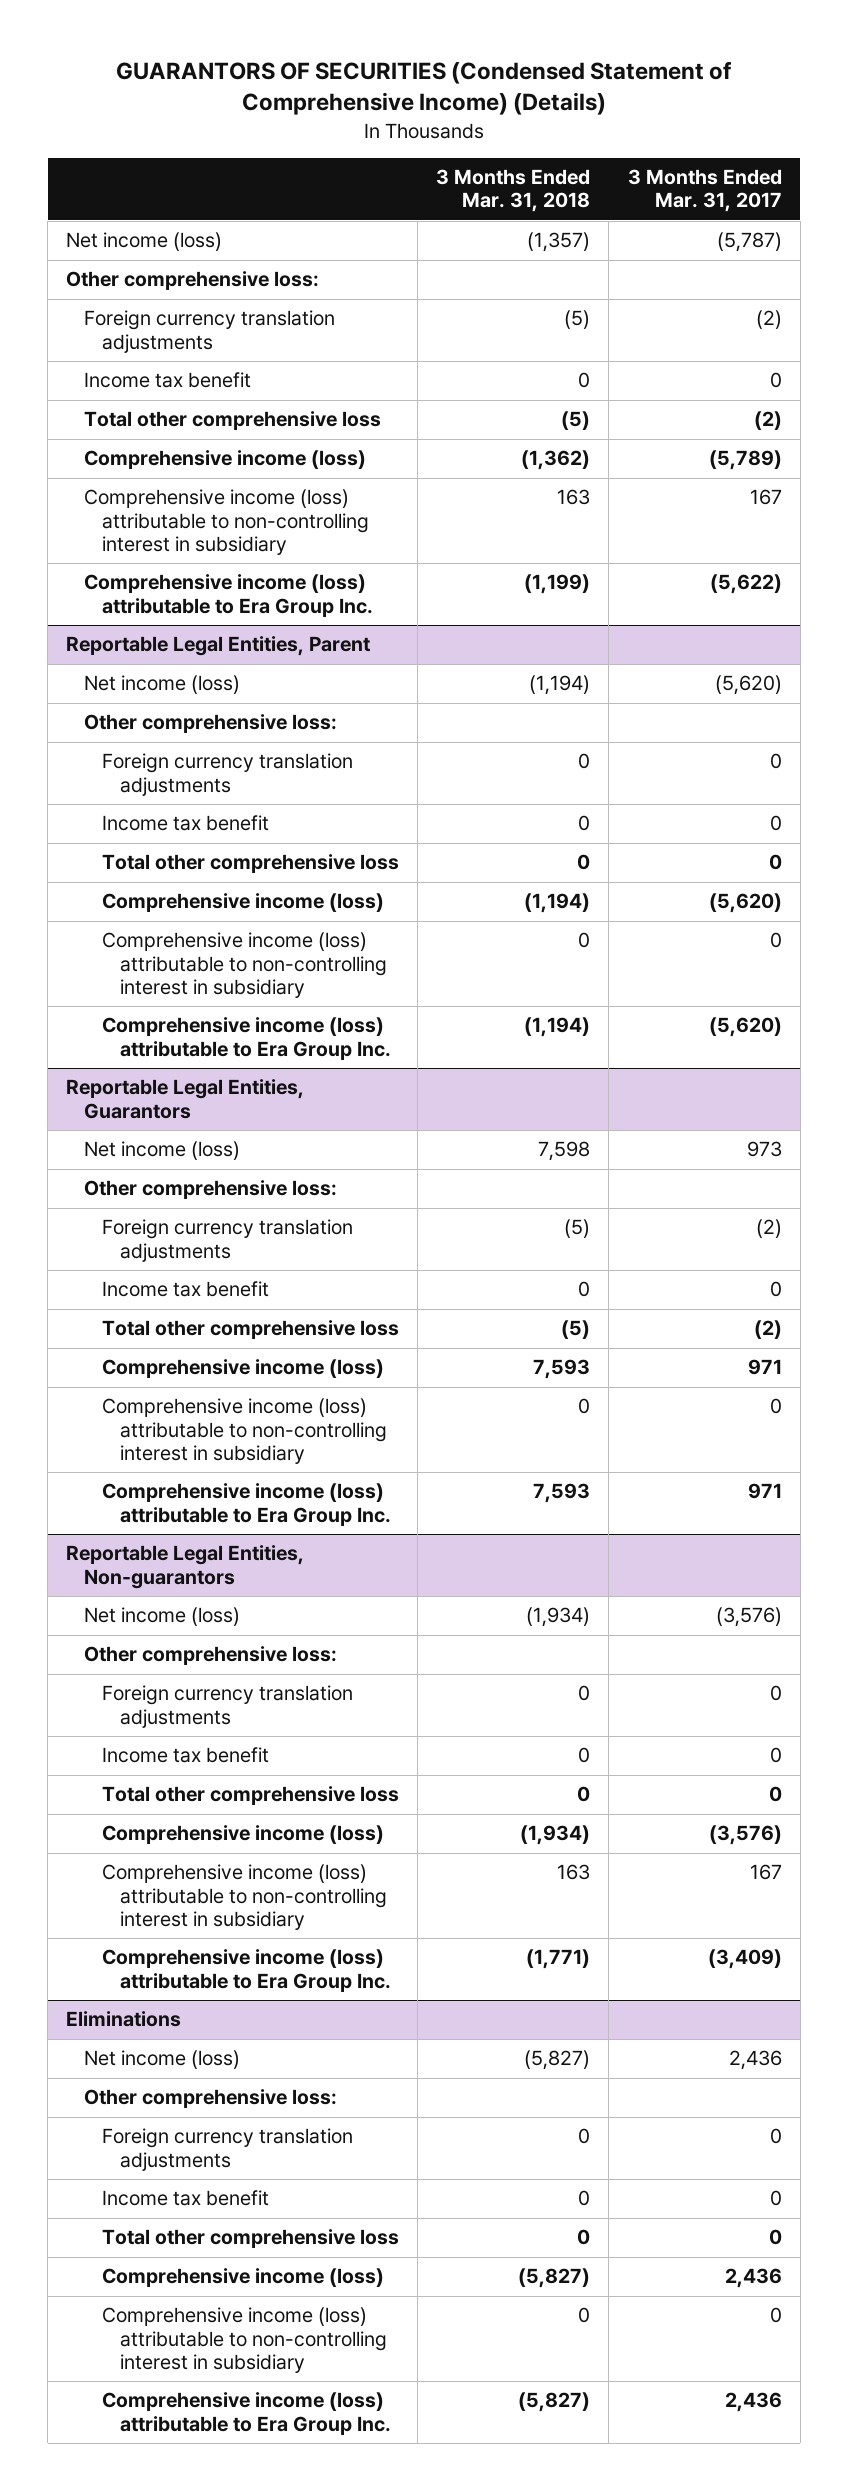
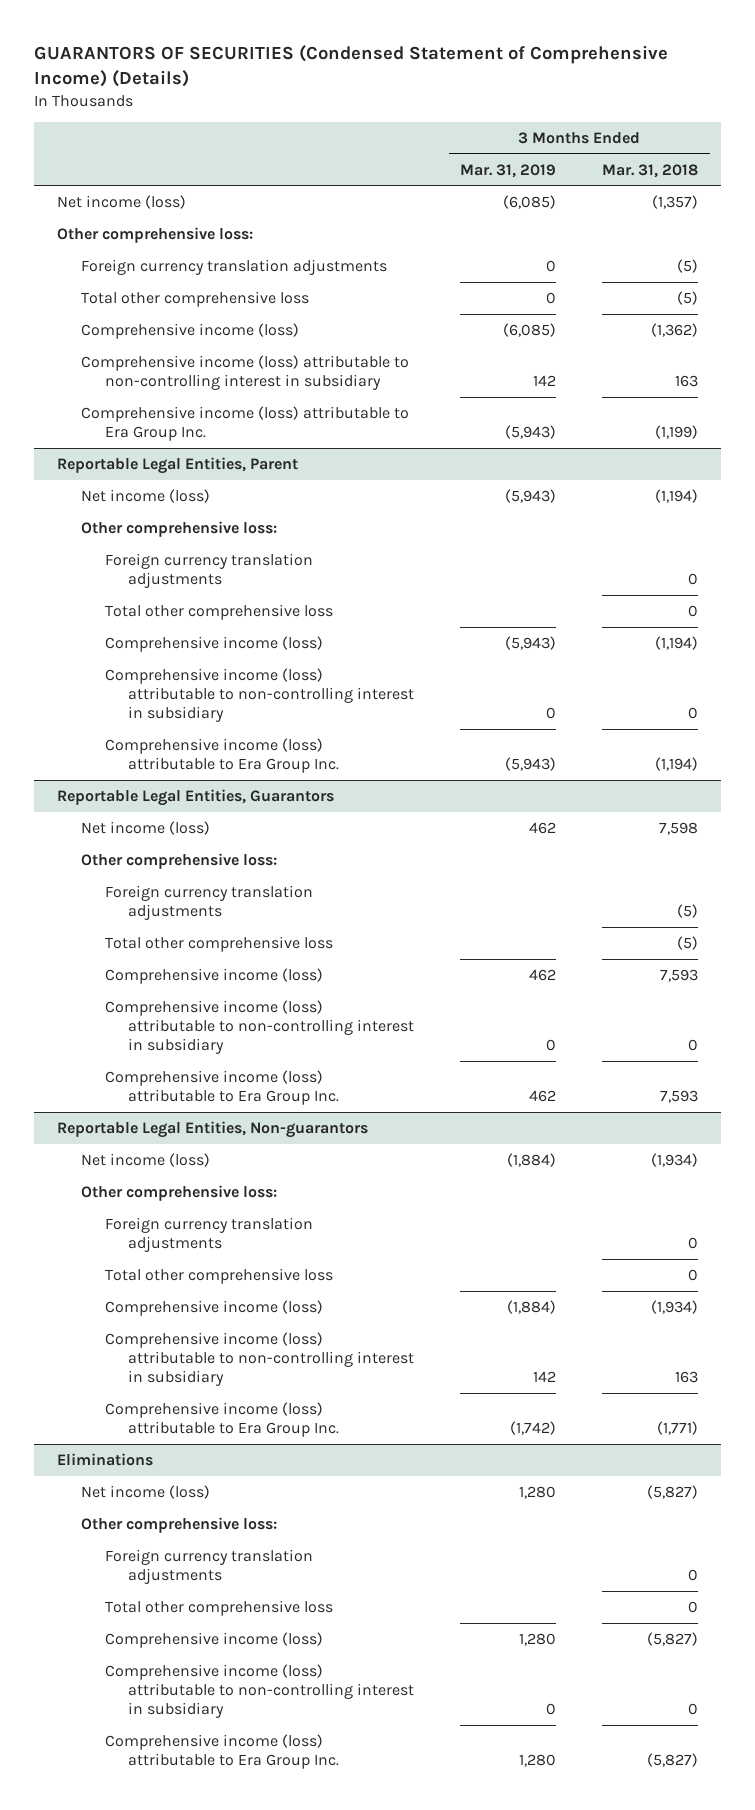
[627,169,782,213] 3 Months Ended Mar. 31, 2017 -> none
none -> [460,163,557,178] Mar. 31, 2019
[84,372,252,389] Income tax benefit -> none
[101,815,269,832] Income tax benefit -> none
[101,1281,269,1298] Income tax benefit -> none
[101,1747,269,1764] Income tax benefit -> none
[101,2190,269,2207] Income tax benefit -> none

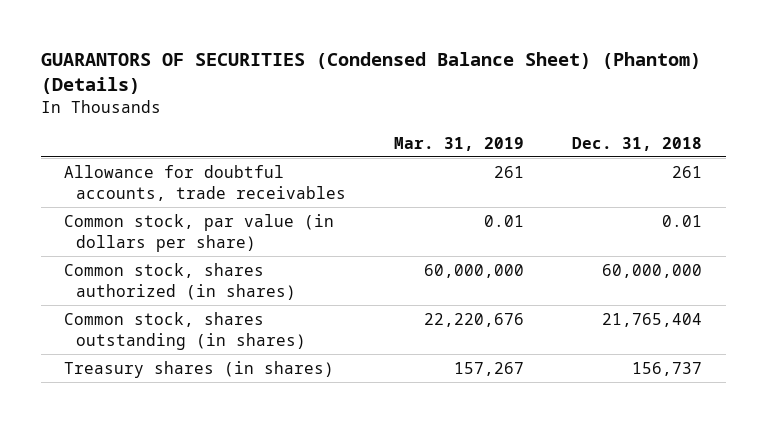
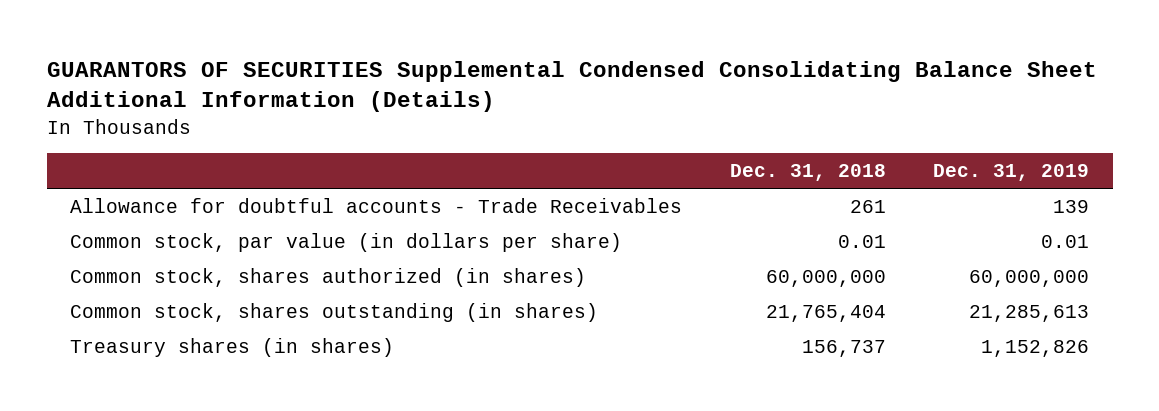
[40,51,701,94] GUARANTORS OF SECURITIES (Condensed Balance Sheet) (Phantom) (Details) -> [46,61,1097,113] GUARANTORS OF SECURITIES Supplemental Condensed Consolidating Balance Sheet Additional Information (Details)
[393,136,524,151] Mar. 31, 2019 -> none
none -> [932,163,1089,181] Dec. 31, 2019
[64,164,347,201] Allowance for doubtful accounts, trade receivables -> [70,197,683,213] Allowance for doubtful accounts - Trade Receivables

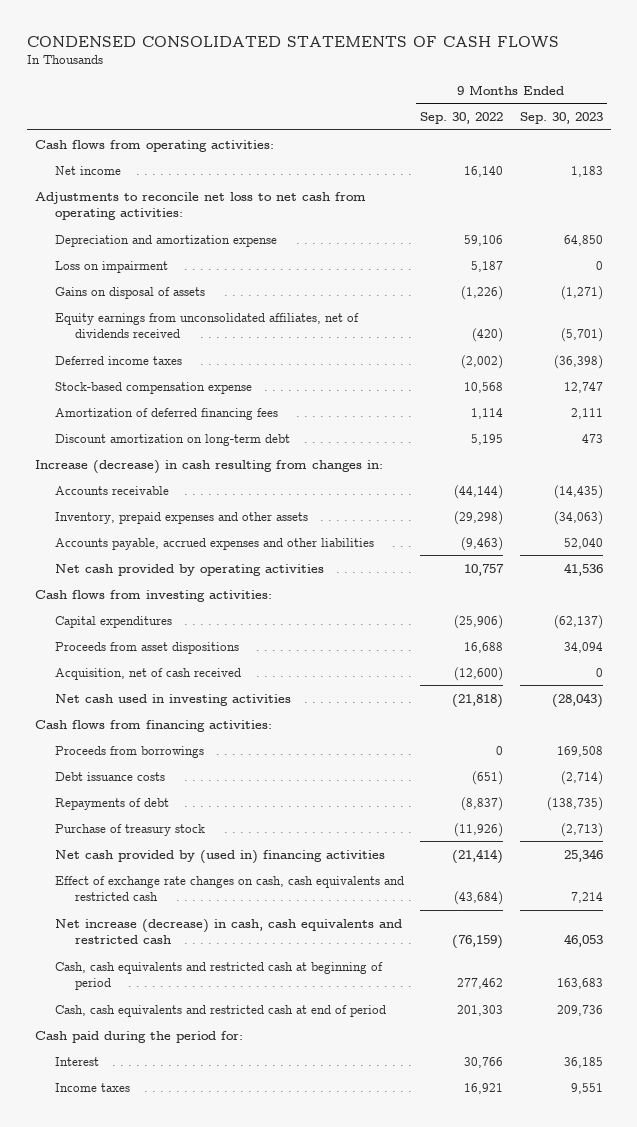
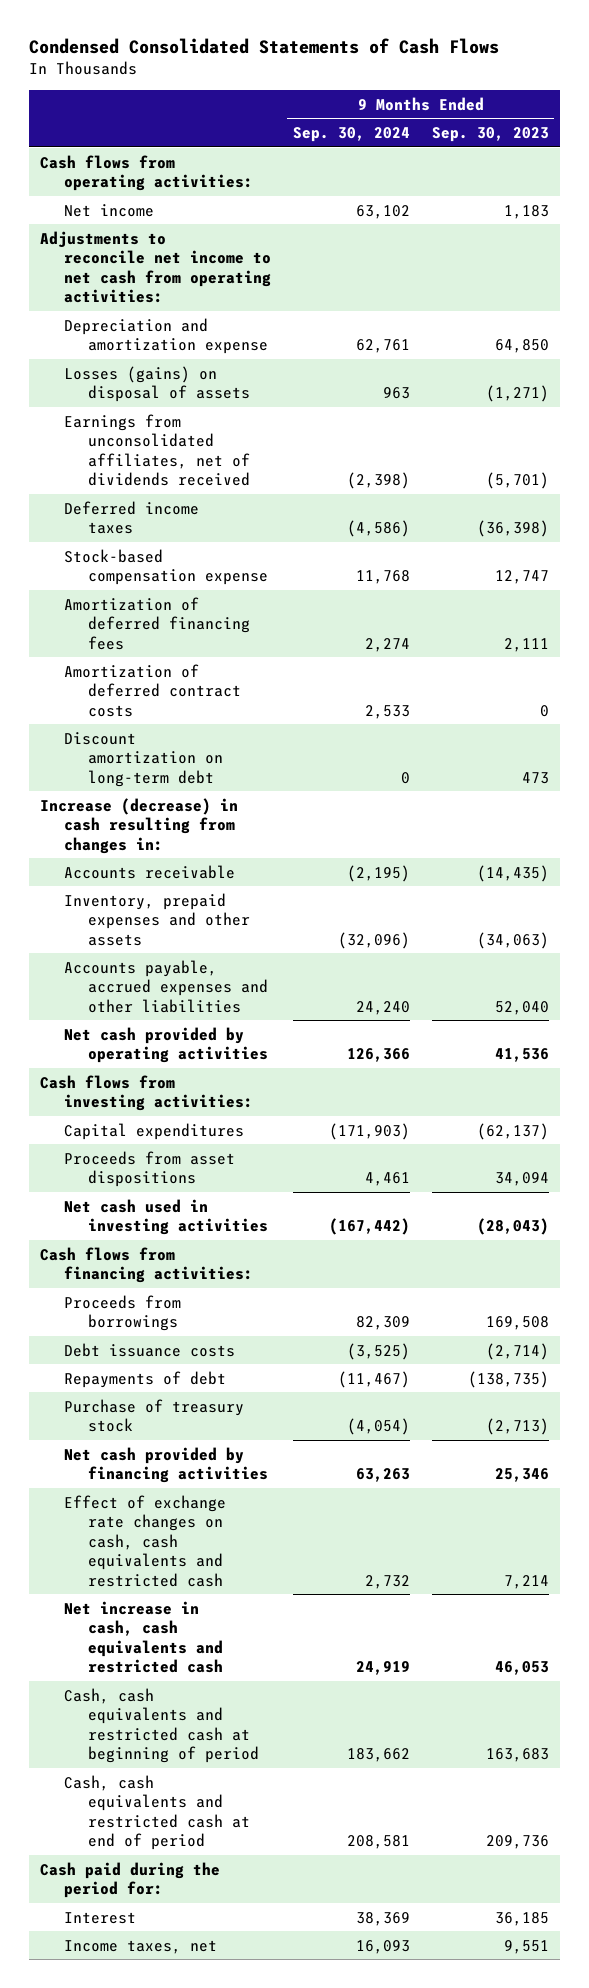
[26,35,559,48] CONDENSED CONSOLIDATED STATEMENTS OF CASH FLOWS -> [28,38,499,55] Condensed Consolidated Statements of Cash Flows
[420,112,504,125] Sep. 30, 2022 -> none
none -> [292,126,410,142] Sep. 30, 2024
[34,191,366,221] Adjustments to reconcile net loss to net cash from operating activities: -> [39,230,271,304] Adjustments to reconcile net income to net cash from operating activities:
[54,260,168,273] Loss on impairment -> none
[54,286,205,299] Gains on disposal of assets -> [63,365,251,403] Losses (gains) on disposal of assets
[54,312,359,339] Equity earnings from unconsolidated affiliates, net of dividends received -> [63,413,251,487] Earnings from unconsolidated affiliates, net of dividends received
none -> [63,663,242,717] Amortization of deferred contract costs
[54,667,241,680] Acquisition, net of cash received -> none
[54,849,385,864] Net cash provided by (used in) financing activities -> [63,1446,269,1484] Net cash provided by financing activities
[54,918,402,945] Net increase (decrease) in cash, cash equivalents and restricted cash -> [63,1600,224,1674] Net increase in cash, cash equivalents and restricted cash
[54,1082,130,1092] Income taxes -> [63,1939,217,1954] Income taxes, net

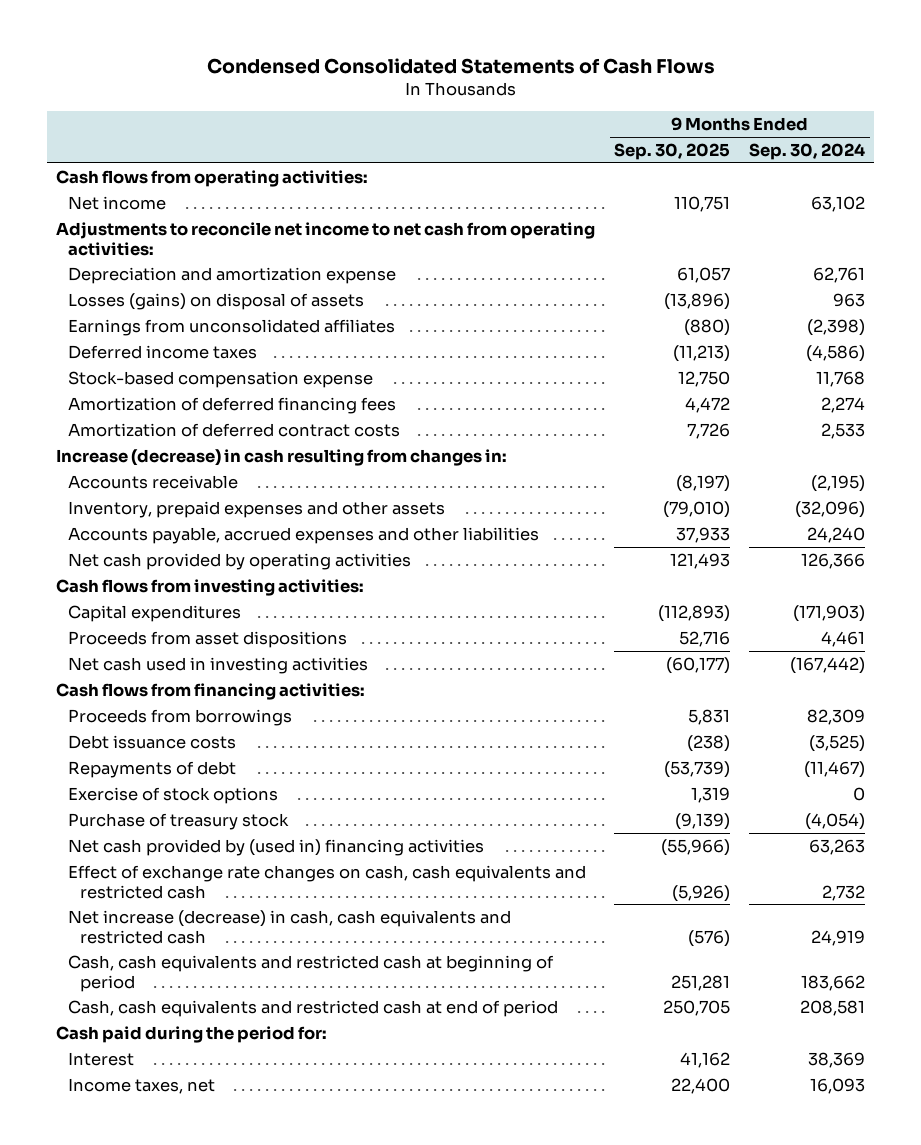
[431,126,549,142] Sep. 30, 2023 -> none
none -> [614,142,731,160] Sep. 30, 2025
[63,413,251,487] Earnings from unconsolidated affiliates, net of dividends received -> [68,318,396,336] Earnings from unconsolidated affiliates
[63,731,224,787] Discount amortization on long-term debt -> none
none -> [68,786,279,804] Exercise of stock options
[63,1446,269,1484] Net cash provided by financing activities -> [68,838,485,856] Net cash provided by (used in) financing activities
[63,1600,224,1674] Net increase in cash, cash equivalents and restricted cash -> [68,909,512,944] Net increase (decrease) in cash, cash equivalents and restricted cash

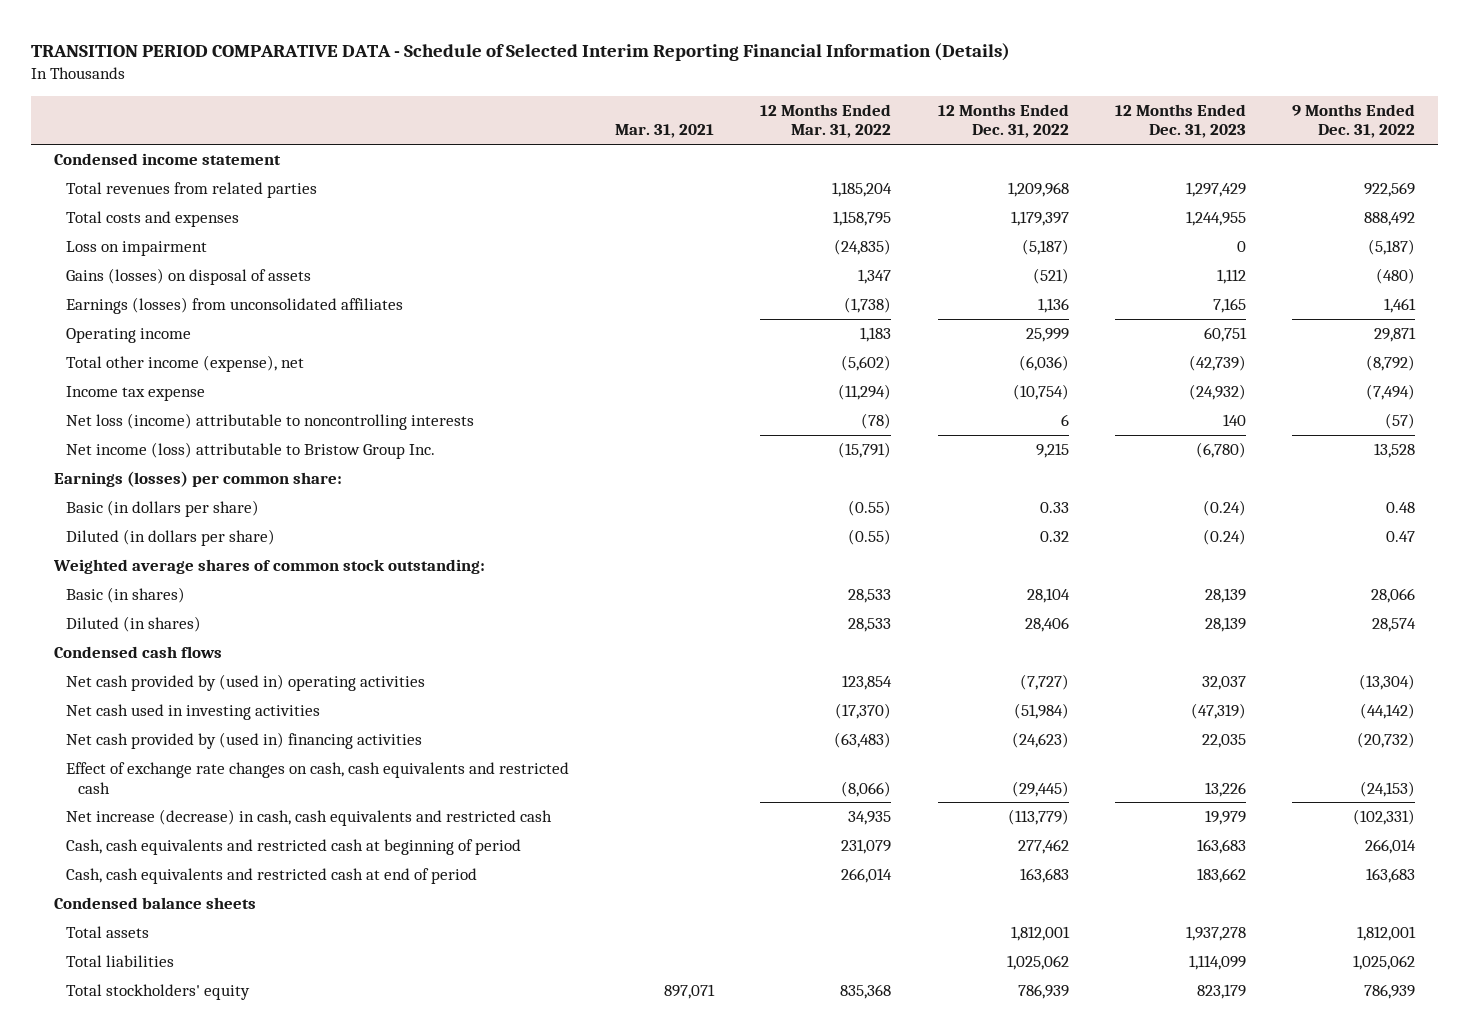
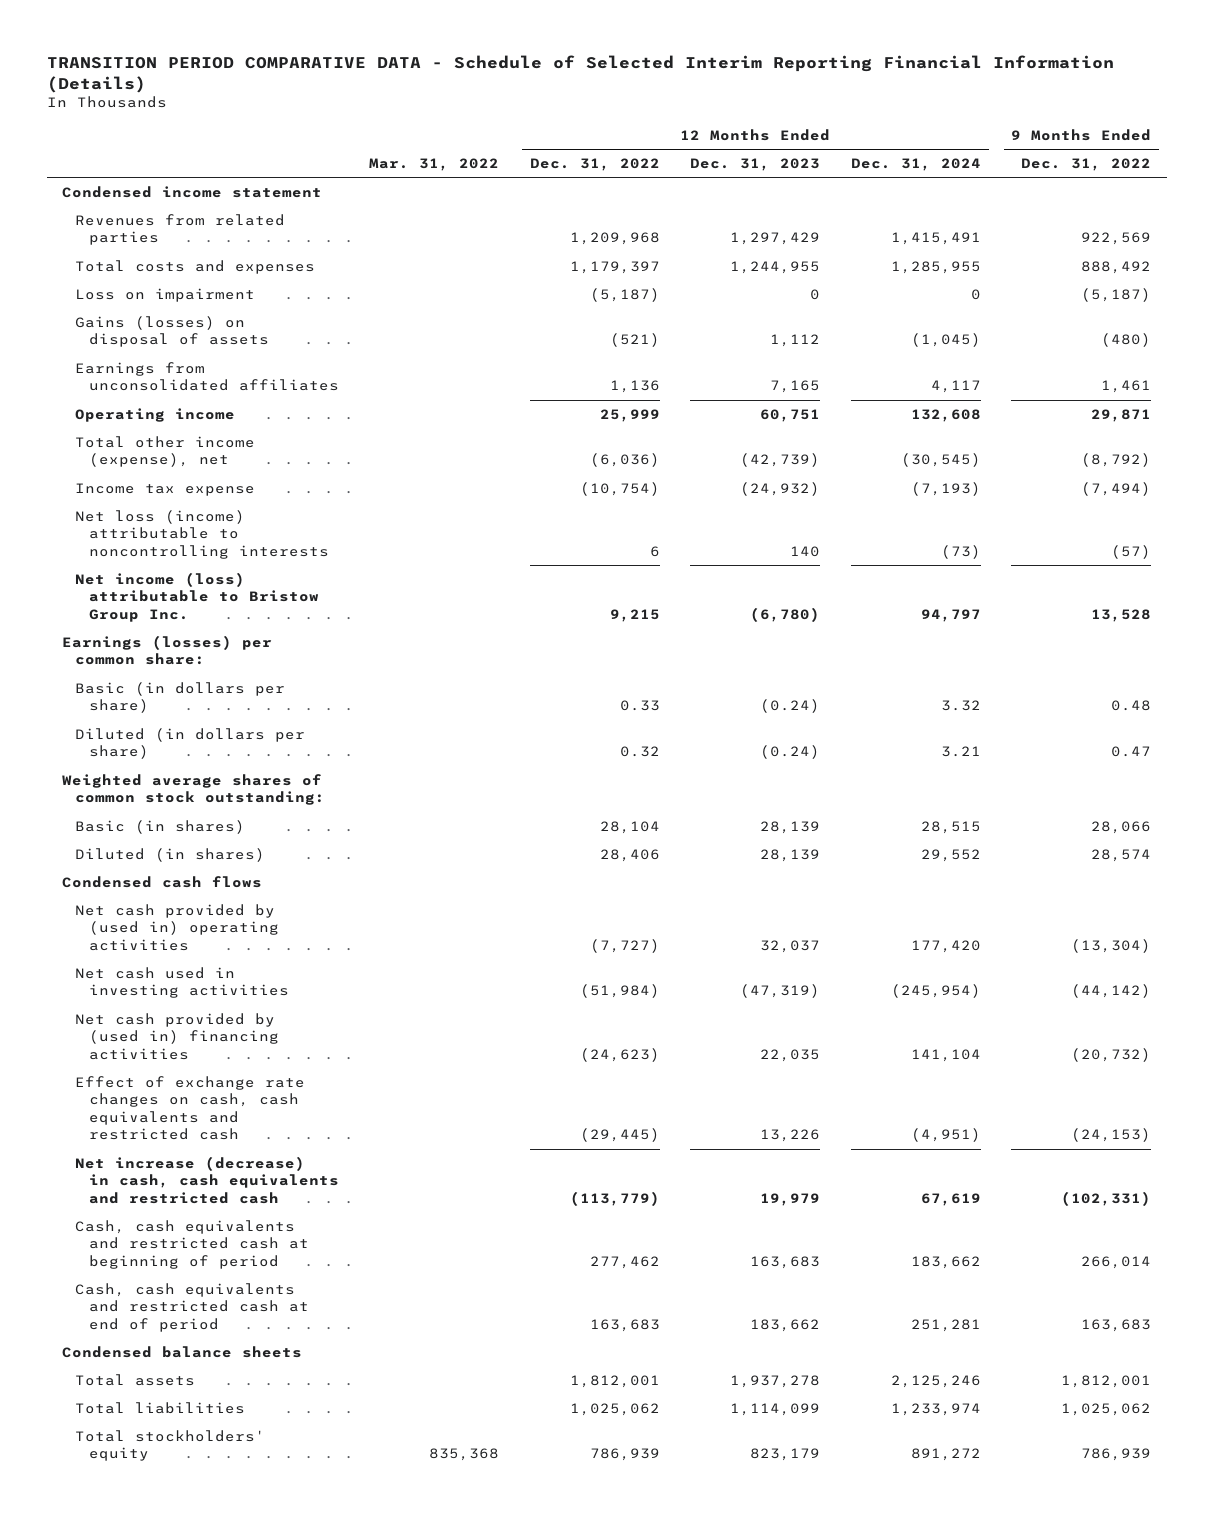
[615,124,715,139] Mar. 31, 2021 -> none
[760,104,892,139] 12 Months Ended Mar. 31, 2022 -> none
none -> [369,157,500,171] Mar. 31, 2022
none -> [850,157,981,171] Dec. 31, 2024
[66,182,318,199] Total revenues from related parties -> [75,213,286,246] Revenues from related parties
[66,297,404,315] Earnings (losses) from unconsolidated affiliates -> [75,361,339,392] Earnings from unconsolidated affiliates

